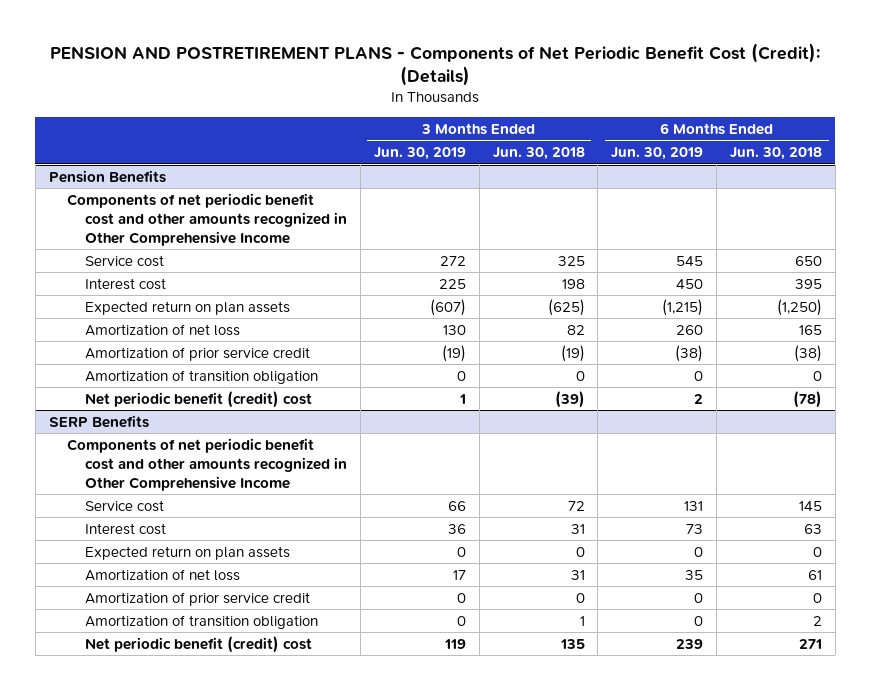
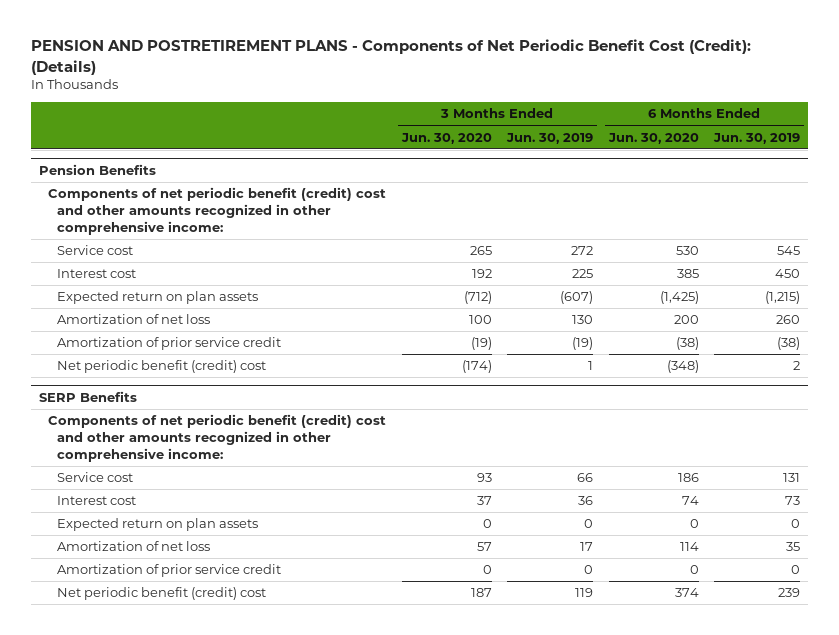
[492,147,585,161] Jun. 30, 2018 -> none
[729,147,822,161] Jun. 30, 2018 -> none
none -> [400,132,492,144] Jun. 30, 2020
none -> [607,132,699,144] Jun. 30, 2020
[67,192,348,246] Components of net periodic benefit cost and other amounts recognized in Other Comprehensive Income -> [48,187,387,235] Components of net periodic benefit (credit) cost and other amounts recognized in other comprehensive income:
[85,369,319,384] Amortization of transition obligation -> none
[67,437,348,491] Components of net periodic benefit cost and other amounts recognized in Other Comprehensive Income -> [48,414,387,462] Components of net periodic benefit (credit) cost and other amounts recognized in other comprehensive income:
[85,614,319,629] Amortization of transition obligation -> none

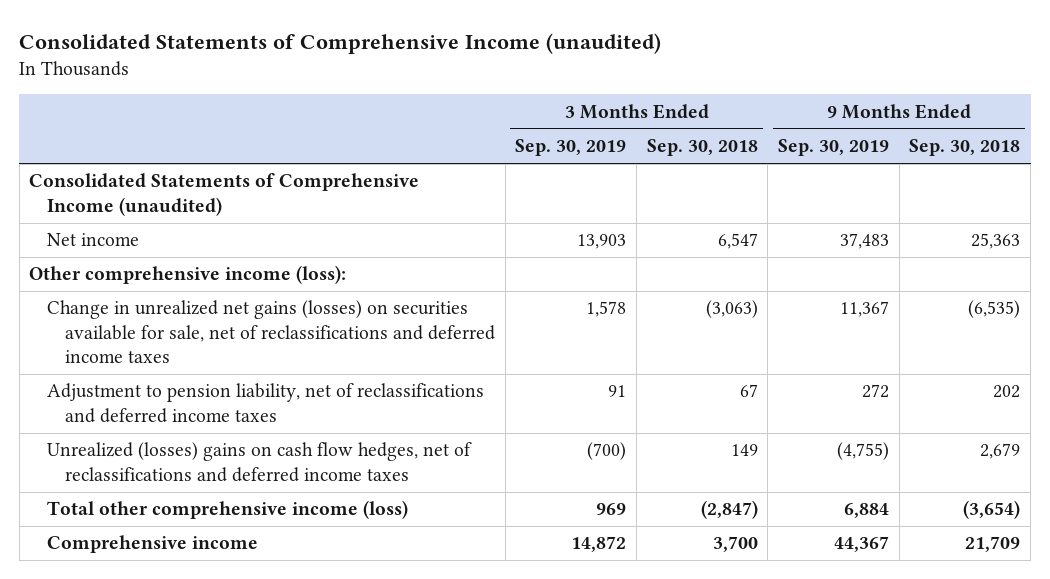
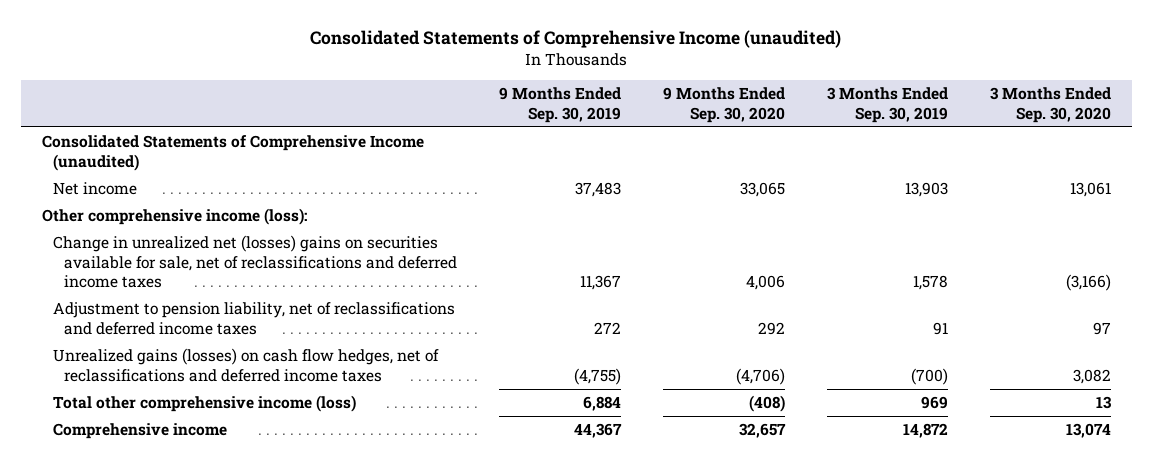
[646,139,758,157] Sep. 30, 2018 -> none
[909,139,1021,157] Sep. 30, 2018 -> none
none -> [663,87,786,123] 9 Months Ended Sep. 30, 2020
none -> [990,87,1112,123] 3 Months Ended Sep. 30, 2020
[47,300,496,363] Change in unrealized net gains (losses) on securities available for sale, net of reclassifications and deferred income taxes -> [52,235,458,288] Change in unrealized net (losses) gains on securities available for sale, net of reclassifications and deferred income taxes
[47,442,473,482] Unrealized (losses) gains on cash flow hedges, net of reclassifications and deferred income taxes -> [52,348,439,382] Unrealized gains (losses) on cash flow hedges, net of reclassifications and deferred income taxes

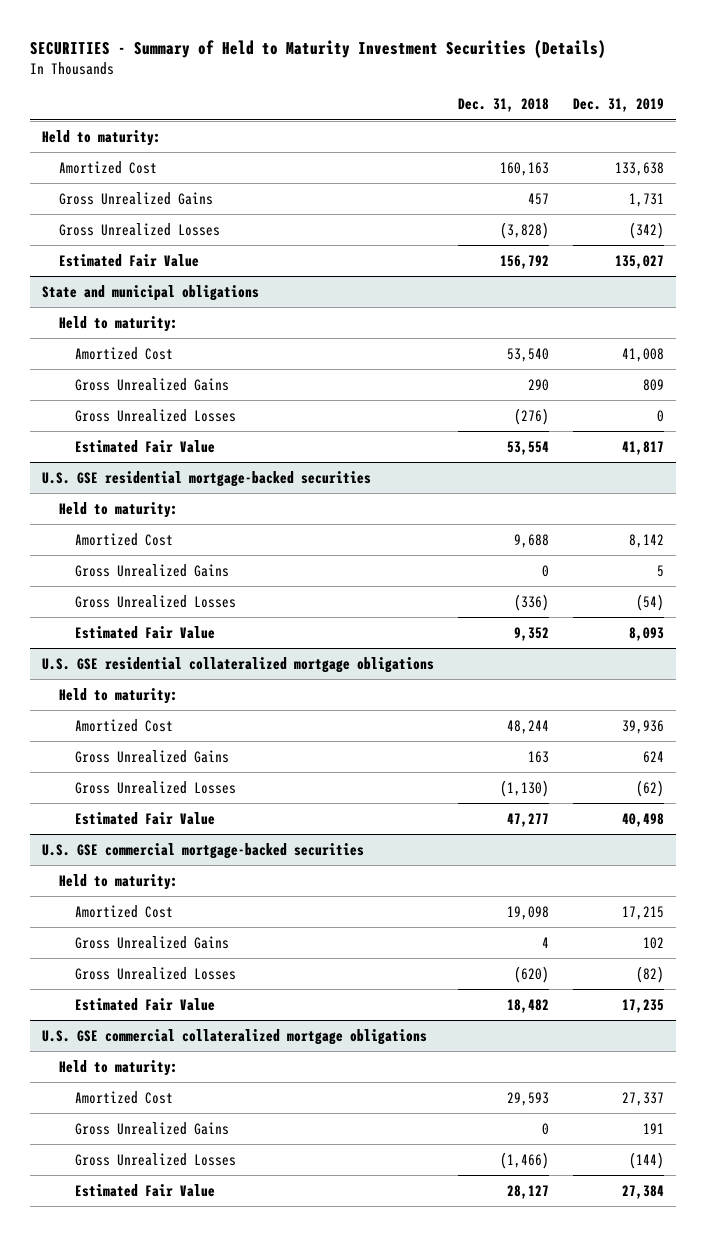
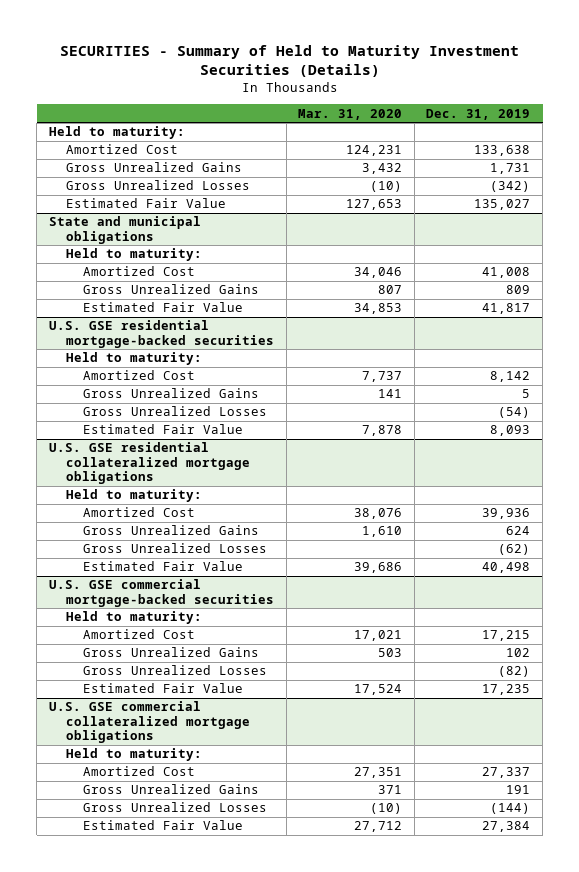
[458,98,550,113] Dec. 31, 2018 -> none
none -> [298,108,403,120] Mar. 31, 2020
[74,408,236,422] Gross Unrealized Losses -> none

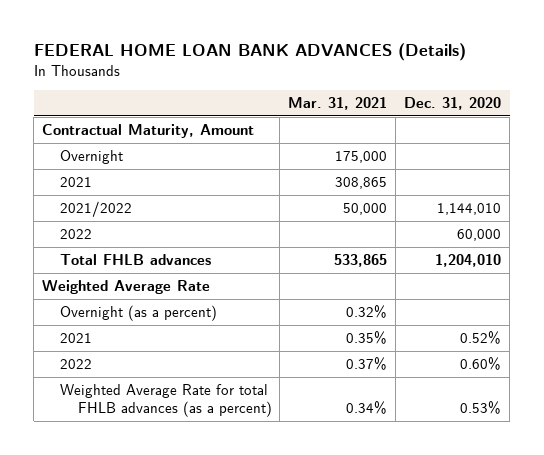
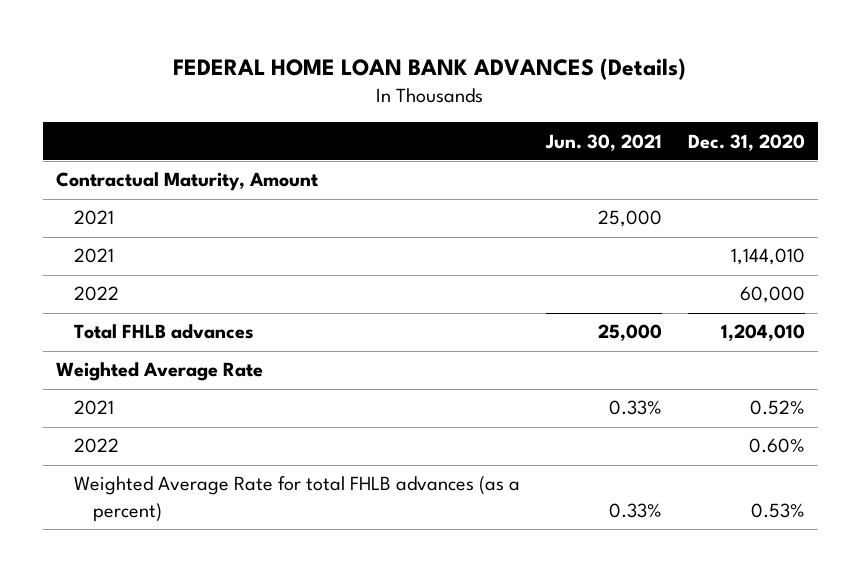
[288,97,388,111] Mar. 31, 2021 -> none
none -> [545,133,663,151] Jun. 30, 2021
[59,149,123,164] Overnight -> none
[59,200,132,217] 2021/2022 -> [74,248,115,264] 2021
[59,304,217,321] Overnight (as a percent) -> none

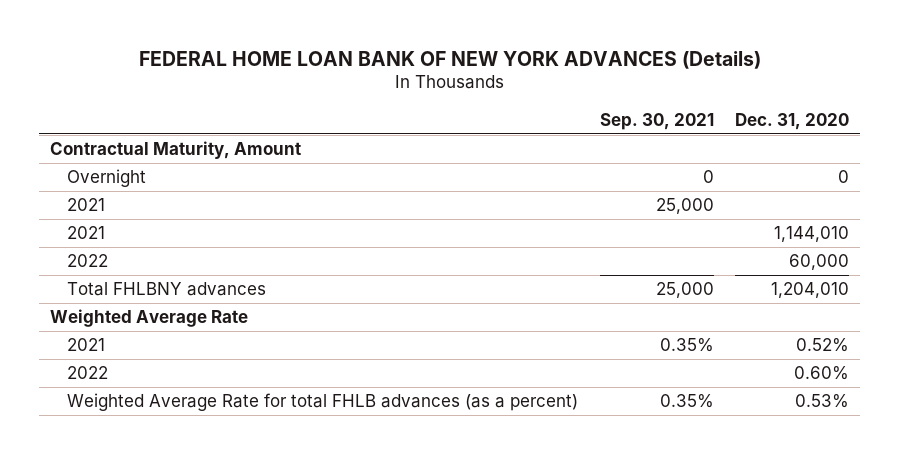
[173,57,687,80] FEDERAL HOME LOAN BANK ADVANCES (Details) -> [138,50,761,69] FEDERAL HOME LOAN BANK OF NEW YORK ADVANCES (Details)
[545,133,663,151] Jun. 30, 2021 -> none
none -> [599,112,714,130] Sep. 30, 2021
none -> [66,169,146,188] Overnight
[74,324,255,340] Total FHLB advances -> [66,282,266,297] Total FHLBNY advances

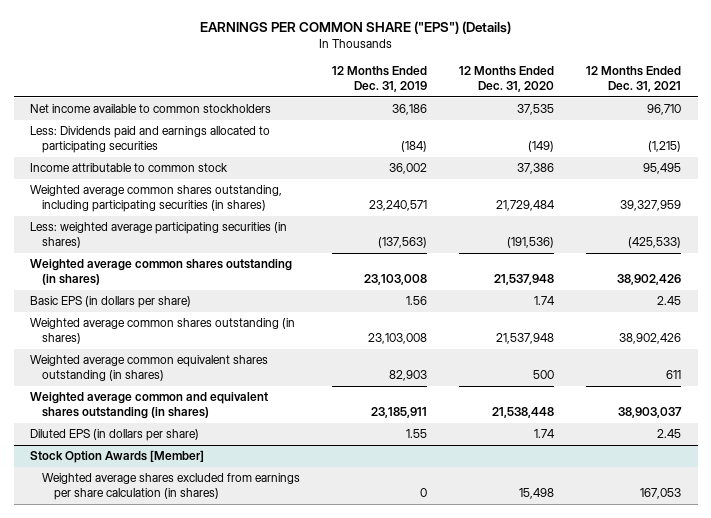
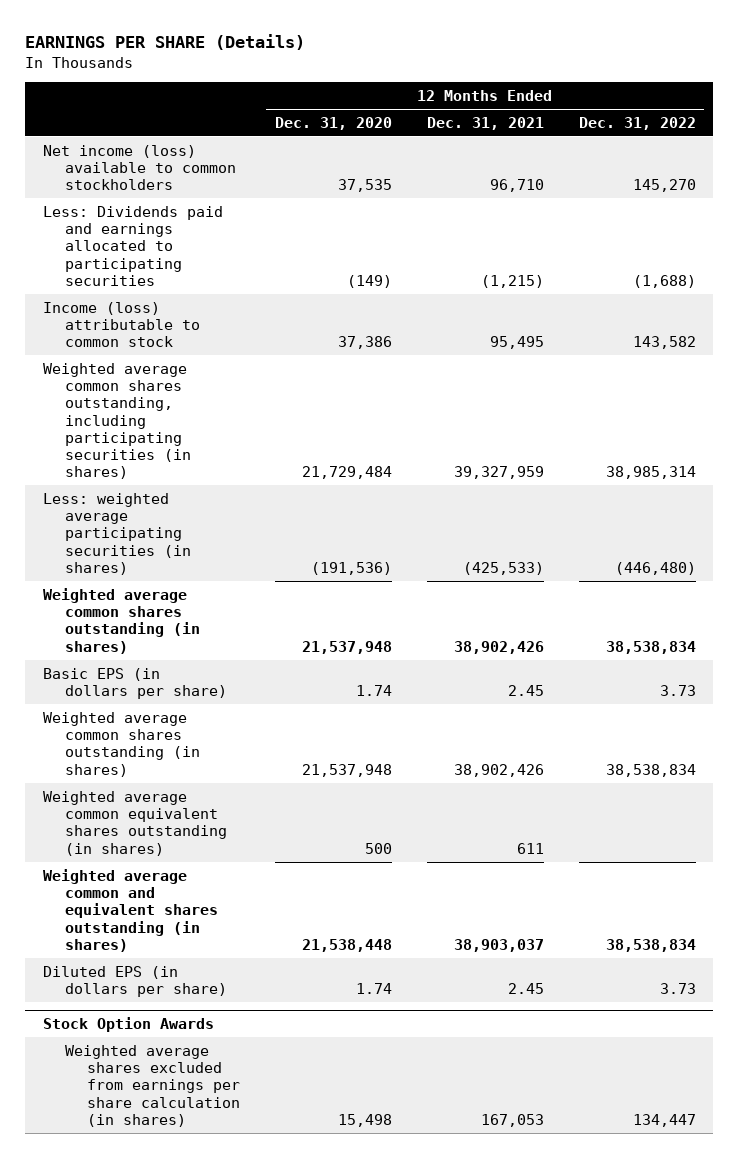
[199,21,511,35] EARNINGS PER COMMON SHARE ("EPS") (Details) -> [25,34,306,51] EARNINGS PER SHARE (Details)
[331,66,427,93] 12 Months Ended Dec. 31, 2019 -> none
none -> [578,116,696,130] Dec. 31, 2022
[29,104,271,114] Net income available to common stockholders -> [42,144,236,191] Net income (loss) available to common stockholders
[29,163,228,173] Income attributable to common stock -> [42,301,200,348] Income (loss) attributable to common stock
[29,450,204,464] Stock Option Awards [Member] -> [42,1017,214,1033] Stock Option Awards

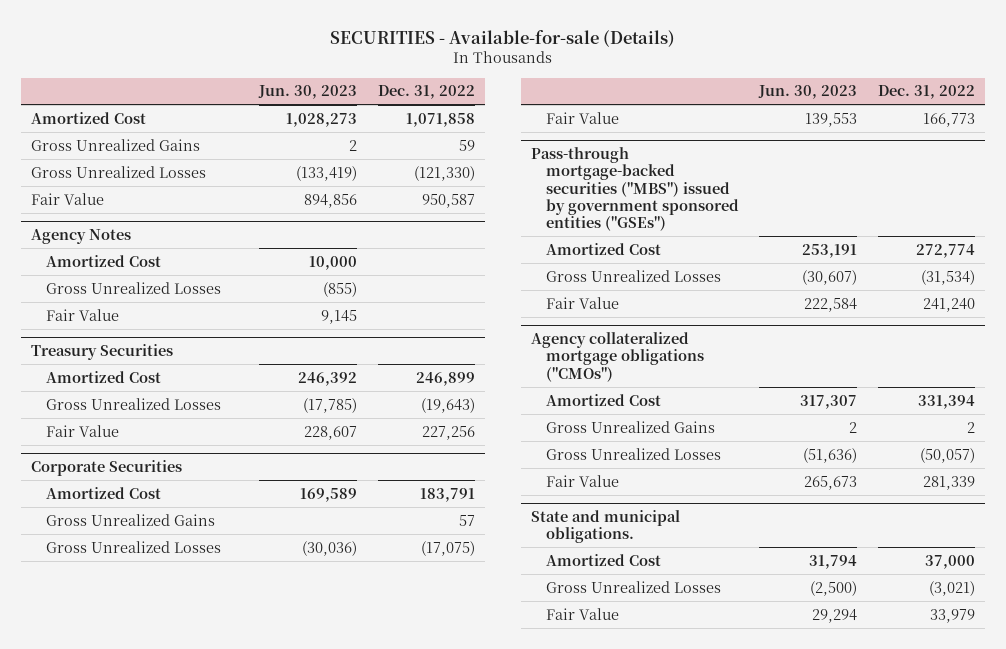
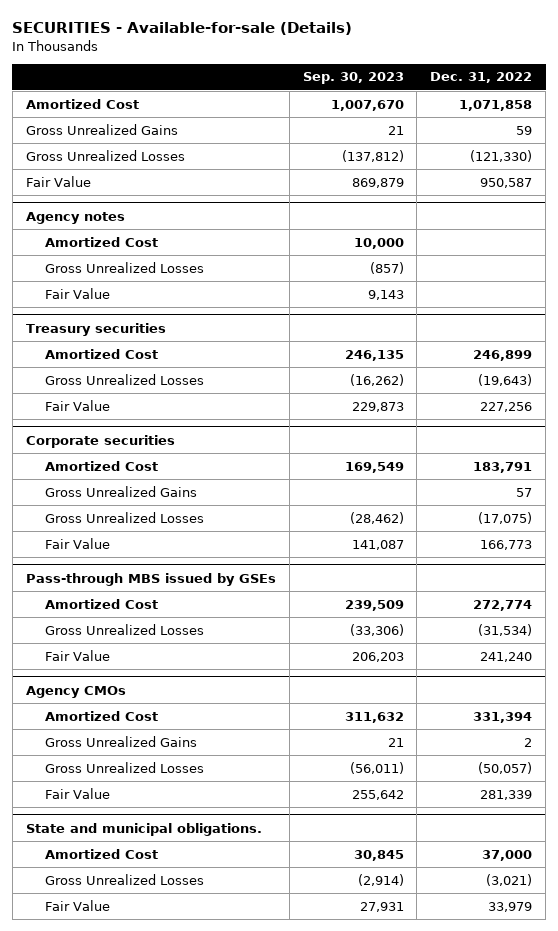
[258,85,358,100] Jun. 30, 2023 -> none
none -> [302,72,404,85] Sep. 30, 2023
[31,229,132,245] Agency Notes -> [25,211,125,224] Agency notes
[31,344,174,361] Treasury Securities -> [25,322,166,336] Treasury securities
[31,460,183,477] Corporate Securities -> [25,434,175,448] Corporate securities
[531,147,739,231] Pass-through mortgage-backed securities ("MBS") issued by government sponsored entities ("GSEs") -> [25,572,276,586] Pass-through MBS issued by GSEs
[531,332,704,382] Agency collateralized mortgage obligations ("CMOs") -> [25,685,126,698] Agency CMOs

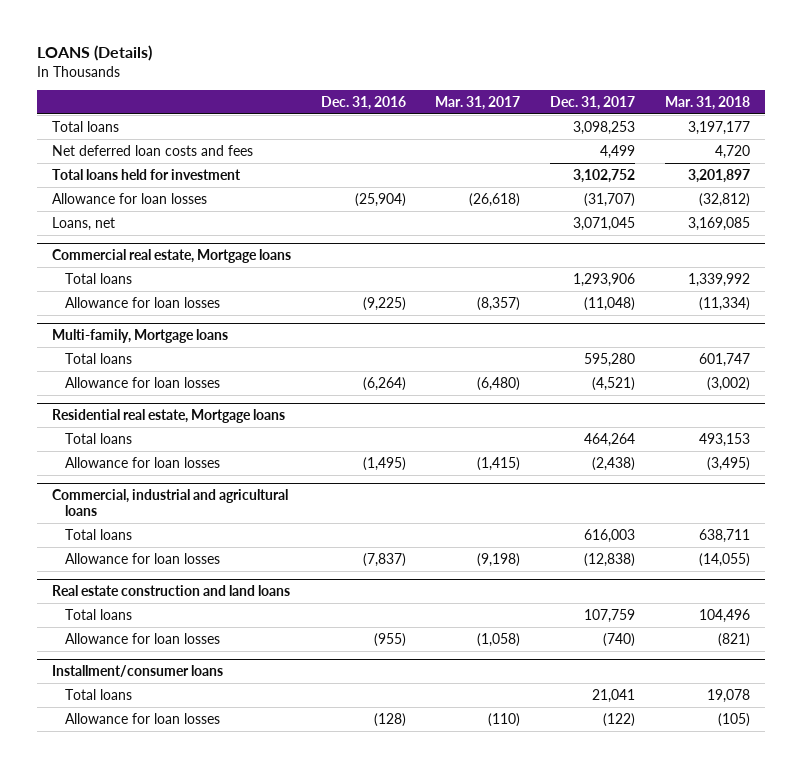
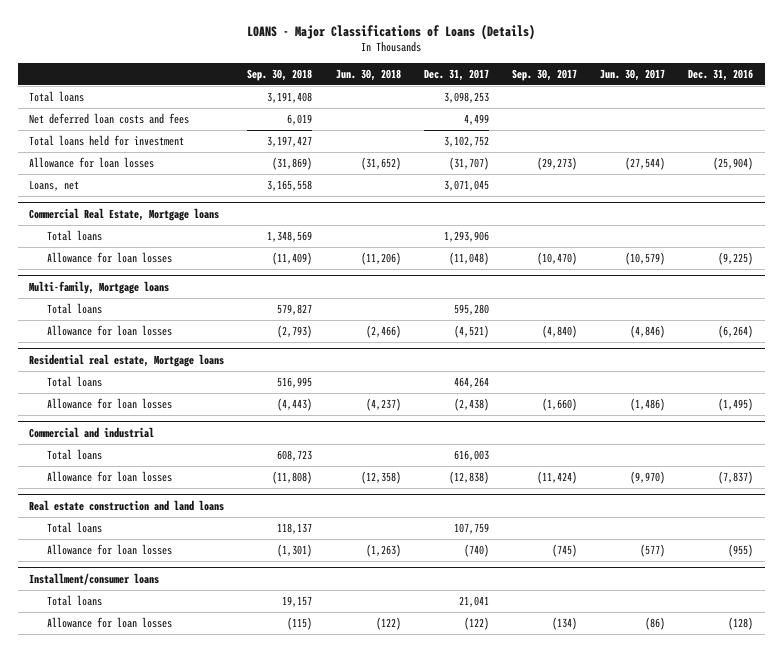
[36,45,152,62] LOANS (Details) -> [247,23,536,40] LOANS - Major Classifications of Loans (Details)
[435,95,521,110] Mar. 31, 2017 -> none
[664,95,750,110] Mar. 31, 2018 -> none
none -> [247,68,313,81] Sep. 30, 2018
none -> [335,68,401,81] Jun. 30, 2018
none -> [511,68,577,81] Sep. 30, 2017
none -> [599,68,665,81] Jun. 30, 2017
[51,248,291,263] Commercial real estate, Mortgage loans -> [29,207,220,221] Commercial Real Estate, Mortgage loans
[51,488,288,516] Commercial, industrial and agricultural loans -> [29,426,155,438] Commercial and industrial

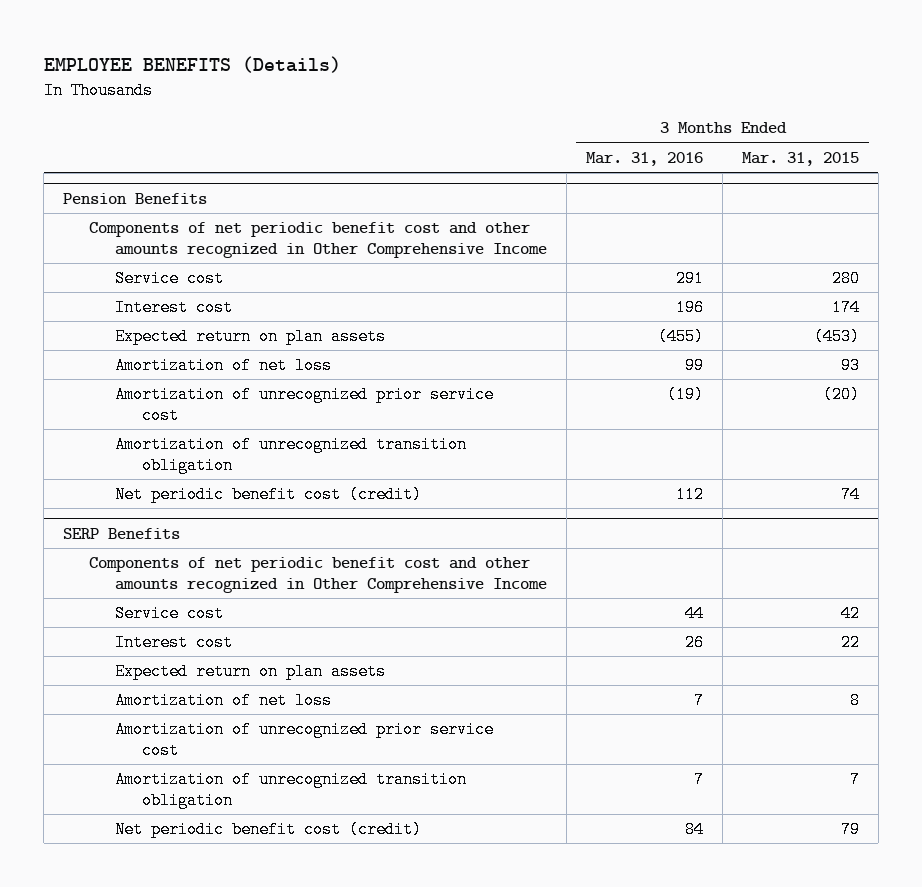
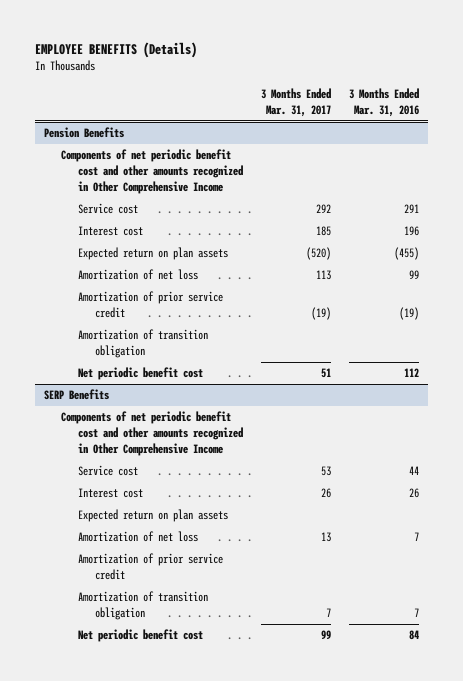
[741,151,859,166] Mar. 31, 2015 -> none
none -> [261,87,332,117] 3 Months Ended Mar. 31, 2017
[115,386,495,424] Amortization of unrecognized prior service cost -> [78,291,224,319] Amortization of prior service credit
[115,436,468,474] Amortization of unrecognized transition obligation -> [78,329,209,359] Amortization of transition obligation
[115,486,423,504] Net periodic benefit cost (credit) -> [78,367,204,381] Net periodic benefit cost
[115,721,495,759] Amortization of unrecognized prior service cost -> [78,553,224,581] Amortization of prior service credit
[115,771,468,809] Amortization of unrecognized transition obligation -> [78,591,209,621] Amortization of transition obligation
[115,821,423,839] Net periodic benefit cost (credit) -> [78,629,204,643] Net periodic benefit cost

